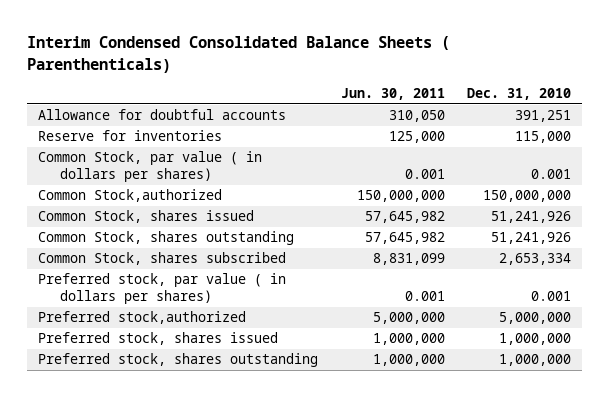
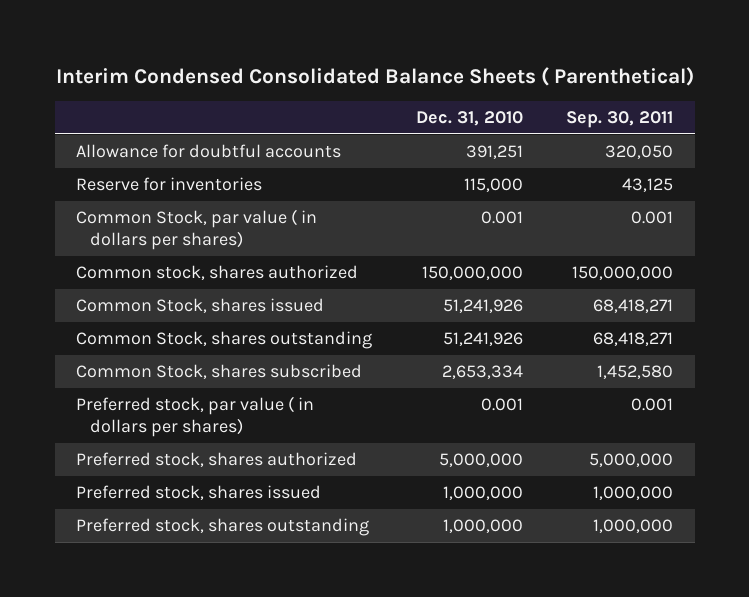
[27,36,451,73] Interim Condensed Consolidated Balance Sheets ( Parenthenticals) -> [55,66,694,86] Interim Condensed Consolidated Balance Sheets ( Parenthetical)
[340,88,445,101] Jun. 30, 2011 -> none
none -> [565,110,673,128] Sep. 30, 2011
[38,189,223,203] Common Stock,authorized -> [76,265,359,281] Common stock, shares authorized
[38,311,247,325] Preferred stock,authorized -> [76,452,358,468] Preferred stock, shares authorized

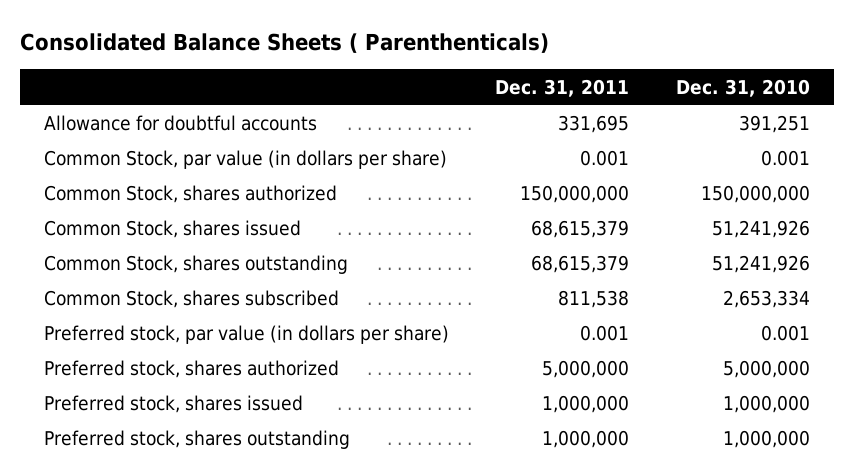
[55,66,694,86] Interim Condensed Consolidated Balance Sheets ( Parenthetical) -> [20,33,550,54] Consolidated Balance Sheets ( Parenthenticals)
[565,110,673,128] Sep. 30, 2011 -> none
none -> [495,78,630,97] Dec. 31, 2011
[76,177,263,192] Reserve for inventories -> none
[76,209,318,251] Common Stock, par value ( in dollars per shares) -> [43,149,447,169] Common Stock, par value (in dollars per share)
[76,265,359,281] Common stock, shares authorized -> [43,184,337,203] Common Stock, shares authorized
[76,396,315,438] Preferred stock, par value ( in dollars per shares) -> [43,324,449,344] Preferred stock, par value (in dollars per share)

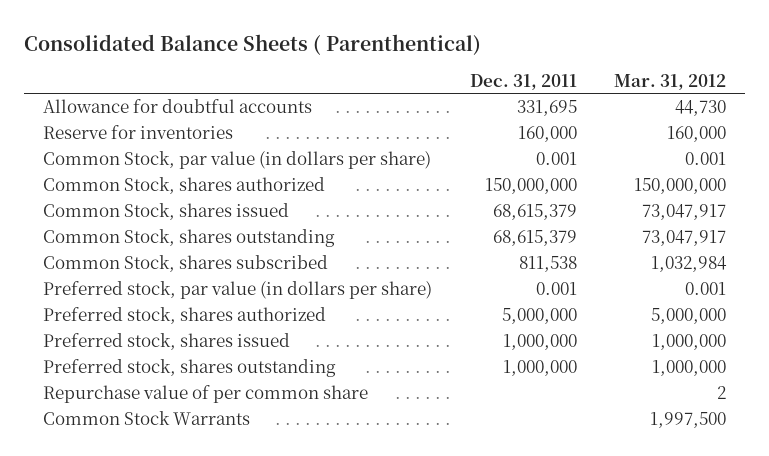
[20,33,550,54] Consolidated Balance Sheets ( Parenthenticals) -> [24,33,482,55] Consolidated Balance Sheets ( Parenthentical)
[676,78,811,97] Dec. 31, 2010 -> none
none -> [613,73,726,90] Mar. 31, 2012
none -> [43,124,234,139] Reserve for inventories
none -> [43,384,369,403] Repurchase value of per common share
none -> [43,410,251,425] Common Stock Warrants

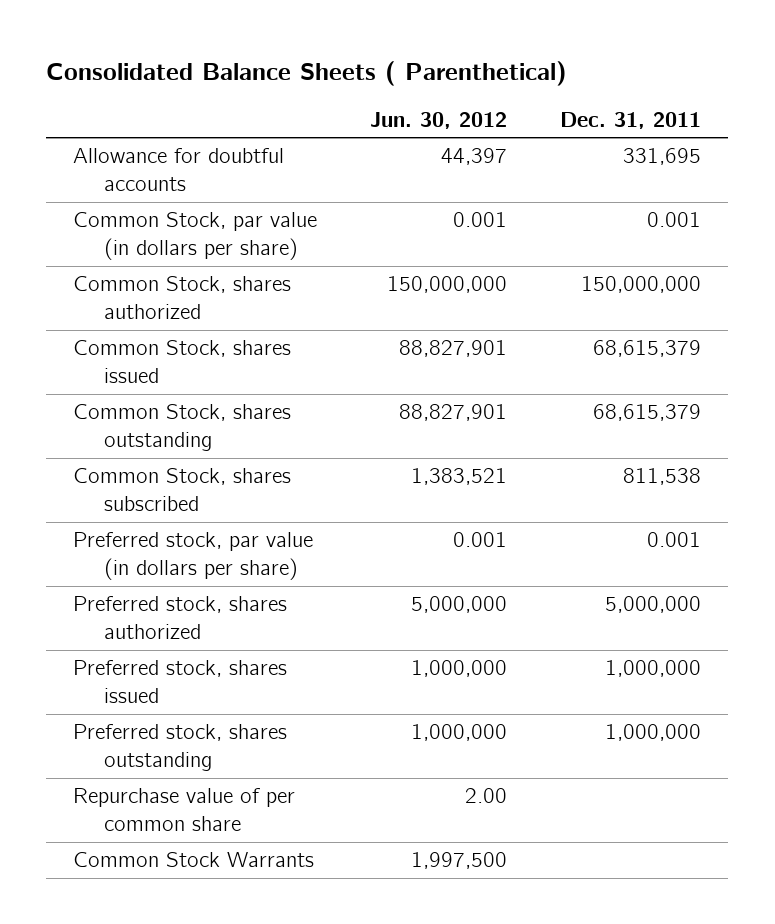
[24,33,482,55] Consolidated Balance Sheets ( Parenthentical) -> [46,60,568,86] Consolidated Balance Sheets ( Parenthetical)
[613,73,726,90] Mar. 31, 2012 -> none
none -> [370,111,508,129] Jun. 30, 2012
[43,124,234,139] Reserve for inventories -> none

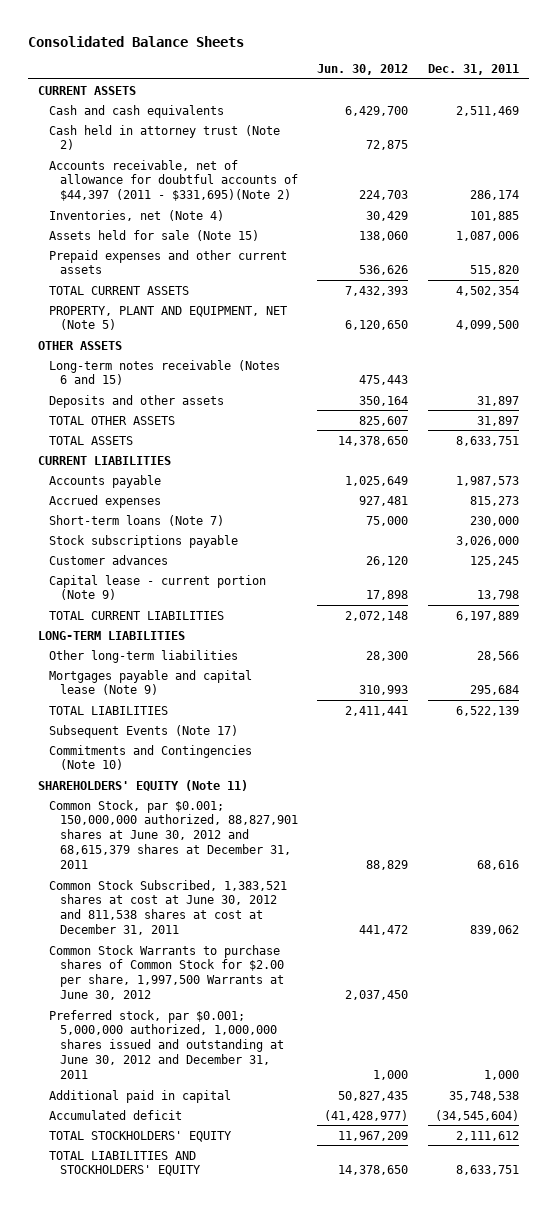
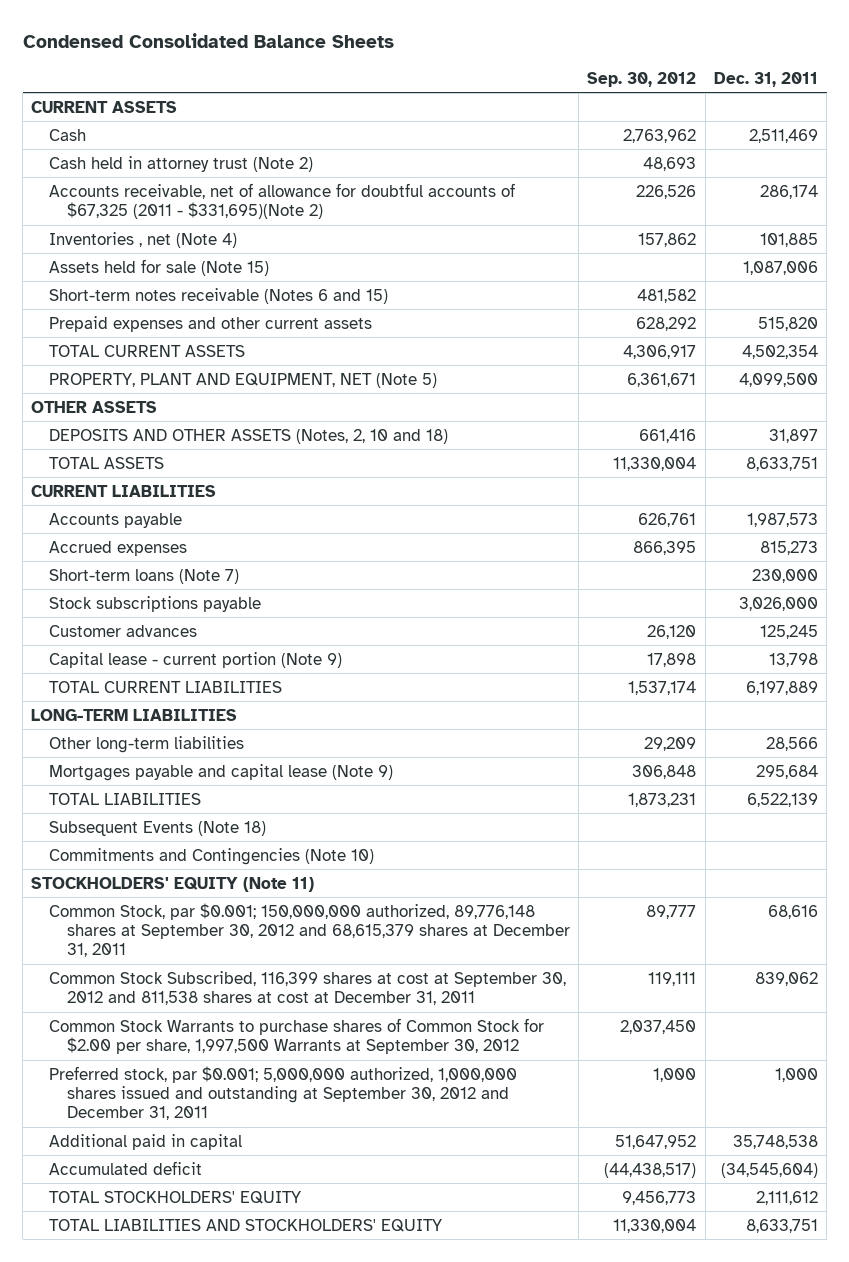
[28,35,245,47] Consolidated Balance Sheets -> [22,32,394,48] Condensed Consolidated Balance Sheets
[317,64,409,76] Jun. 30, 2012 -> none
none -> [587,71,697,87] Sep. 30, 2012
[48,104,224,118] Cash and cash equivalents -> [49,128,87,141] Cash
[48,159,298,202] Accounts receivable, net of allowance for doubtful accounts of $44,397 (2011 - $331,695)(Note 2) -> [49,182,516,220] Accounts receivable, net of allowance for doubtful accounts of $67,325 (2011 - $331,695)(Note 2)
[48,209,224,221] Inventories, net (Note 4) -> [49,231,238,248] Inventories , net (Note 4)
none -> [49,287,389,304] Short-term notes receivable (Notes 6 and 15)
[48,359,280,386] Long-term notes receivable (Notes 6 and 15) -> none
[48,415,175,425] TOTAL OTHER ASSETS -> none
[48,394,224,408] Deposits and other assets -> [49,428,449,444] DEPOSITS AND OTHER ASSETS (Notes, 2, 10 and 18)
[48,724,238,738] Subsequent Events (Note 17) -> [49,820,267,836] Subsequent Events (Note 18)
[38,779,249,791] SHAREHOLDERS' EQUITY (Note 11) -> [31,876,315,892] STOCKHOLDERS' EQUITY (Note 11)
[48,799,298,870] Common Stock, par $0.001; 150,000,000 authorized, 88,827,901 shares at June 30, 2012 and 68,615,379 shares at December 31, 2011 -> [49,902,570,958] Common Stock, par $0.001; 150,000,000 authorized, 89,776,148 shares at September 30, 2012 and 68,615,379 shares at December 31, 2011
[48,879,287,936] Common Stock Subscribed, 1,383,521 shares at cost at June 30, 2012 and 811,538 shares at cost at December 31, 2011 -> [49,970,567,1006] Common Stock Subscribed, 116,399 shares at cost at September 30, 2012 and 811,538 shares at cost at December 31, 2011
[48,944,284,1001] Common Stock Warrants to purchase shares of Common Stock for $2.00 per share, 1,997,500 Warrants at June 30, 2012 -> [49,1017,545,1055] Common Stock Warrants to purchase shares of Common Stock for $2.00 per share, 1,997,500 Warrants at September 30, 2012
[48,1009,284,1080] Preferred stock, par $0.001; 5,000,000 authorized, 1,000,000 shares issued and outstanding at June 30, 2012 and December 31, 2011 -> [49,1065,518,1121] Preferred stock, par $0.001; 5,000,000 authorized, 1,000,000 shares issued and outstanding at September 30, 2012 and December 31, 2011

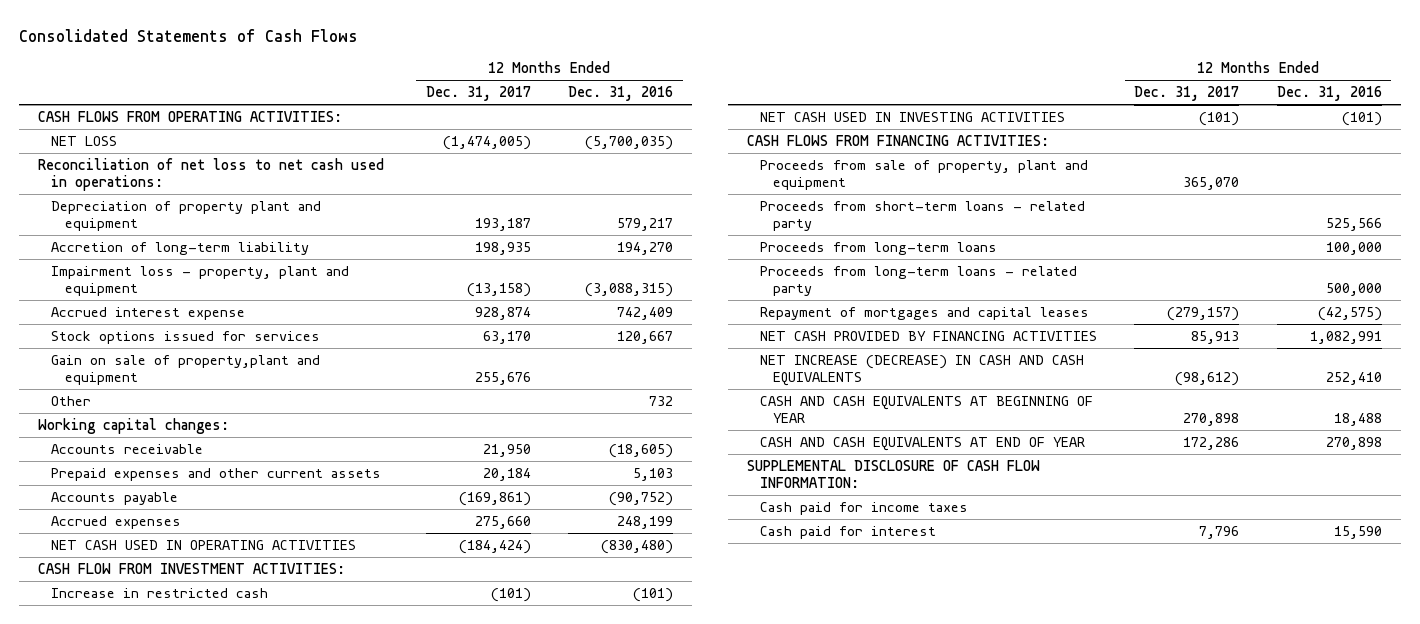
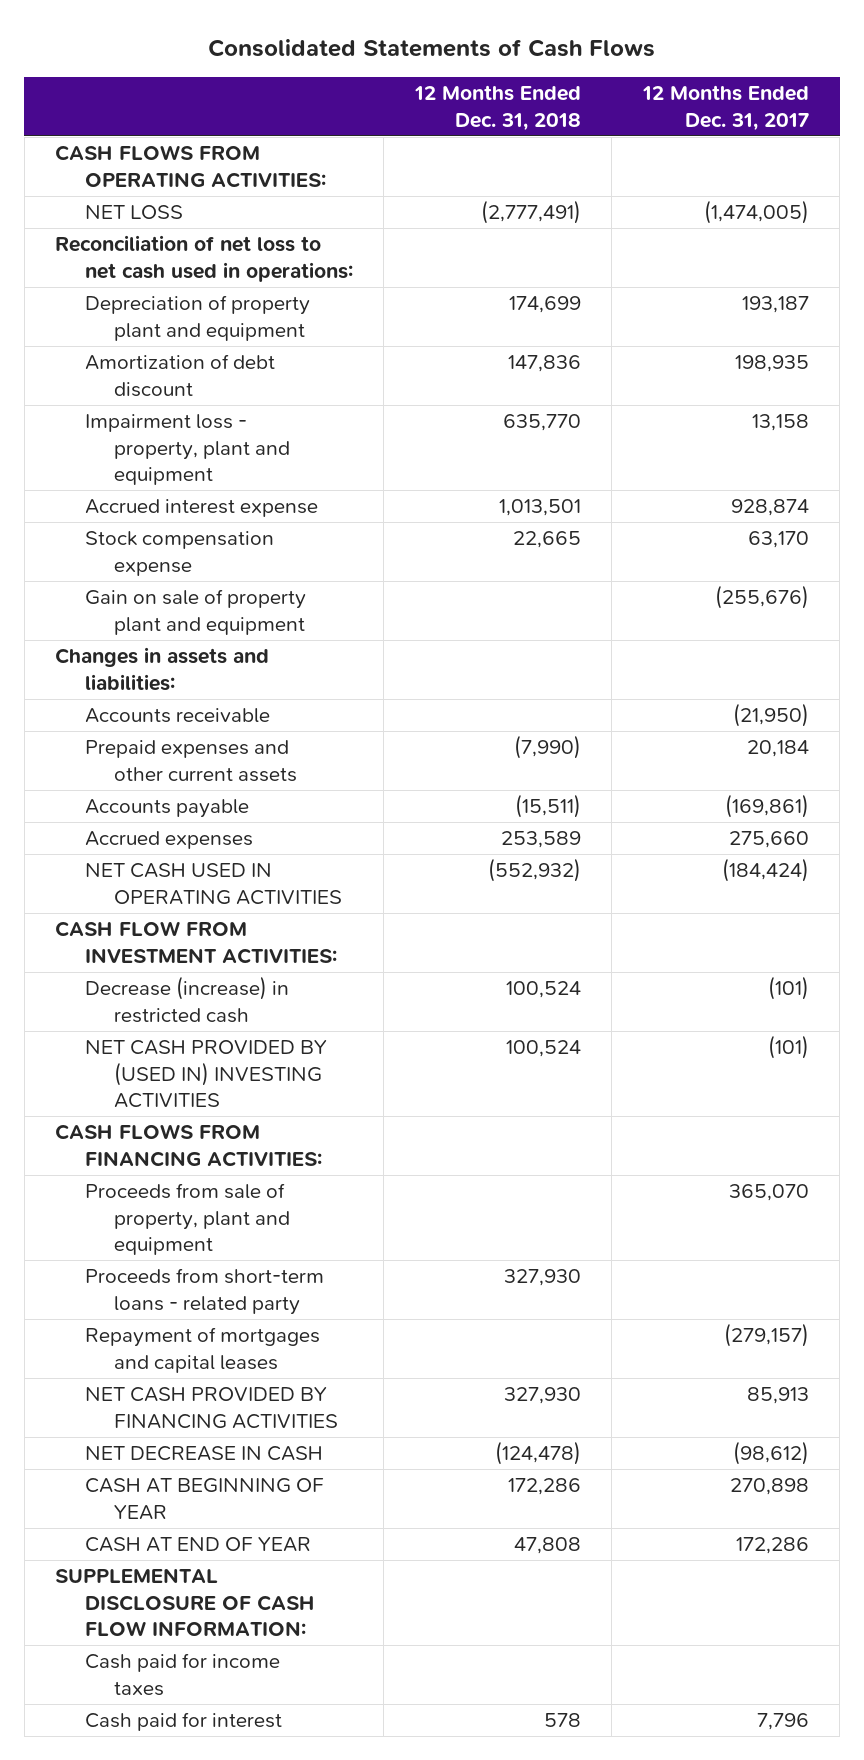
[568,86,674,102] Dec. 31, 2016 -> none
none -> [413,85,581,131] 12 Months Ended Dec. 31, 2018
[51,242,310,256] Accretion of long-term liability -> [84,354,275,397] Amortization of debt discount
[466,282,531,297] (13,158) -> [751,414,809,432] 13,158
[51,396,92,407] Other -> none
[51,331,321,345] Stock options issued for services -> [84,531,274,576] Stock compensation expense
[51,355,321,385] Gain on sale of property,plant and equipment -> [84,589,306,635] Gain on sale of property plant and equipment
[474,371,531,385] 255,676 -> [714,585,809,610] (255,676)
[37,418,229,435] Working capital changes: -> [55,647,270,691] Changes in assets and liabilities:
[482,444,531,458] 21,950 -> [732,703,809,728] (21,950)
[51,588,269,599] Increase in restricted cash -> [84,976,289,1023] Decrease (increase) in restricted cash
[759,112,1065,123] NET CASH USED IN INVESTING ACTIVITIES -> [84,1040,327,1109] NET CASH PROVIDED BY (USED IN) INVESTING ACTIVITIES
[759,242,997,256] Proceeds from long-term loans -> none
[759,266,1077,296] Proceeds from long-term loans - related party -> none
[759,355,1084,386] NET INCREASE (DECREASE) IN CASH AND CASH EQUIVALENTS -> [84,1446,323,1462] NET DECREASE IN CASH
[759,396,1093,423] CASH AND CASH EQUIVALENTS AT BEGINNING OF YEAR -> [84,1478,324,1520] CASH AT BEGINNING OF YEAR
[759,437,1085,452] CASH AND CASH EQUIVALENTS AT END OF YEAR -> [84,1537,311,1553] CASH AT END OF YEAR

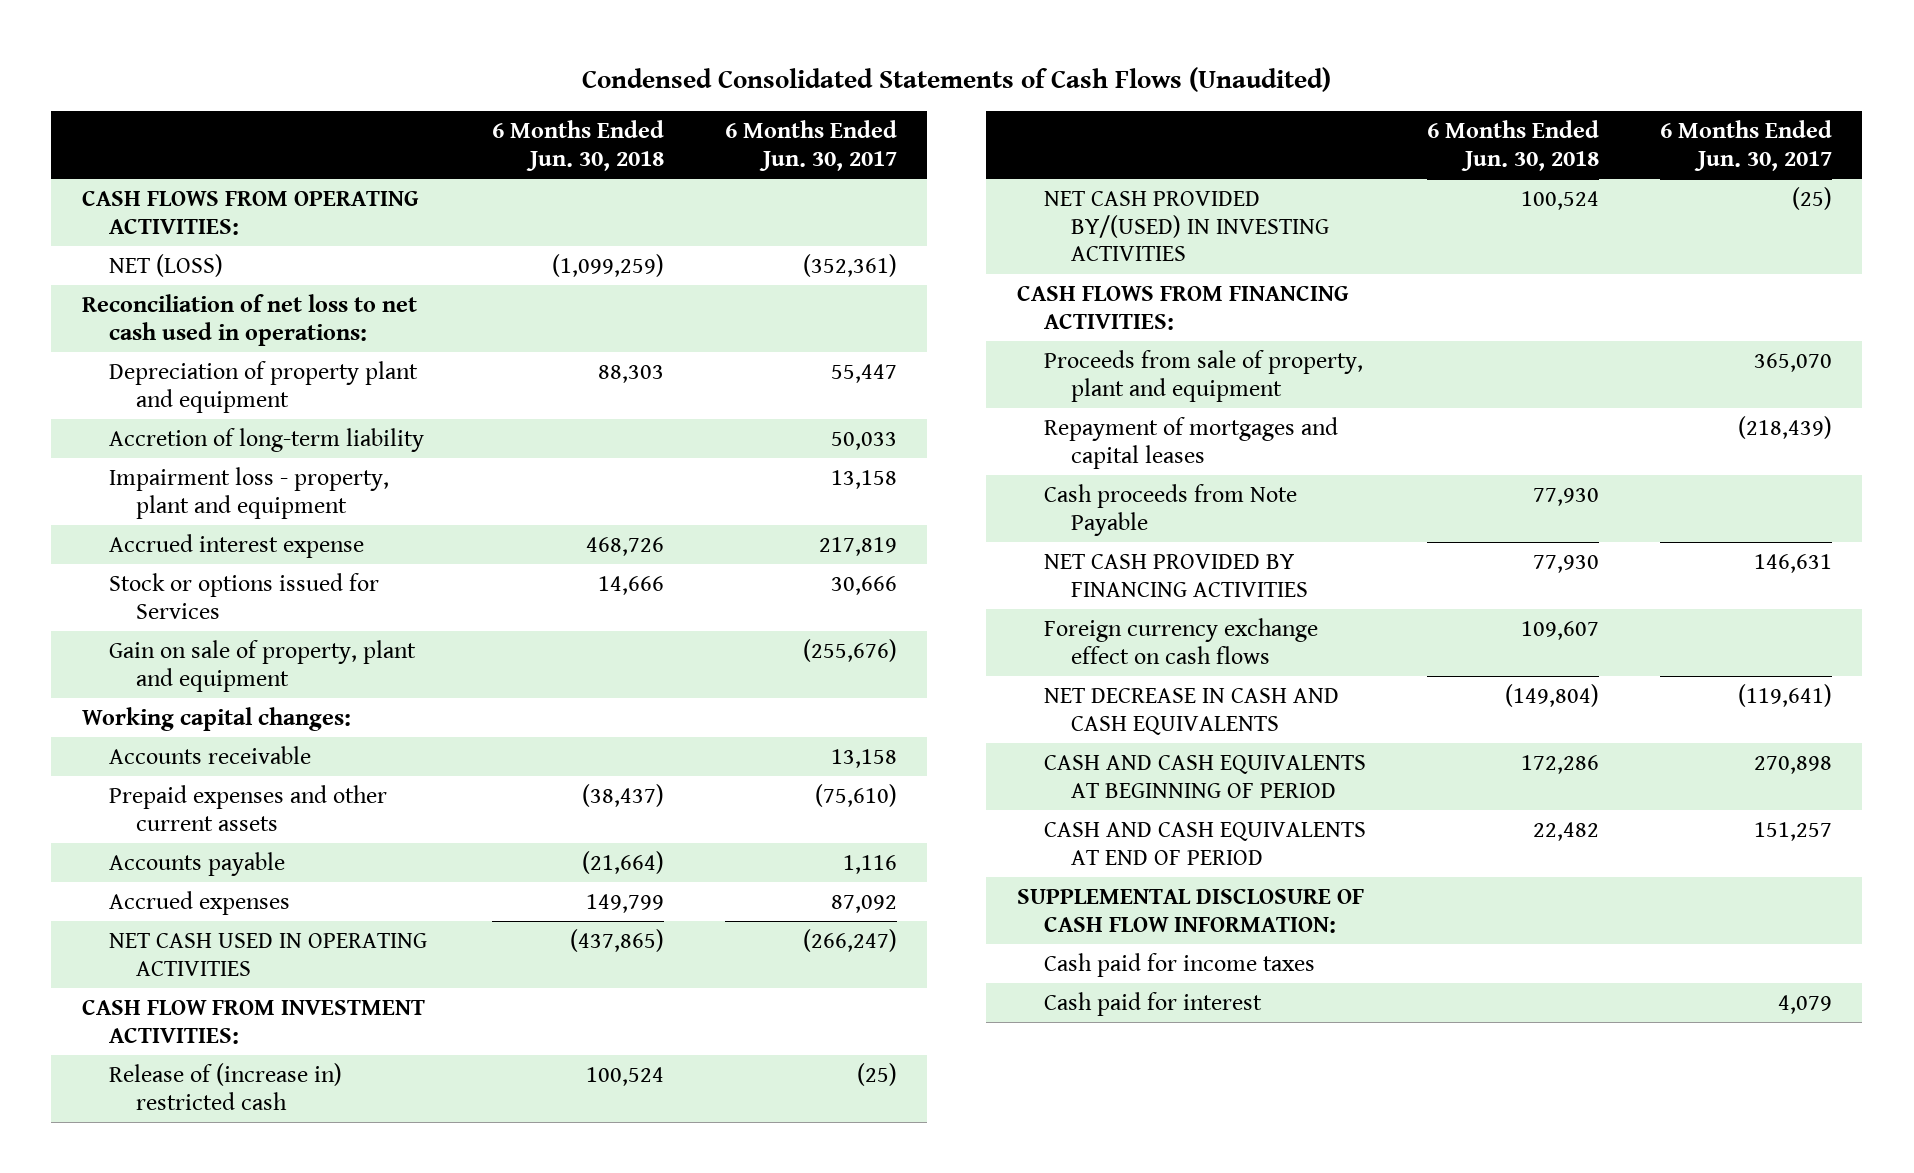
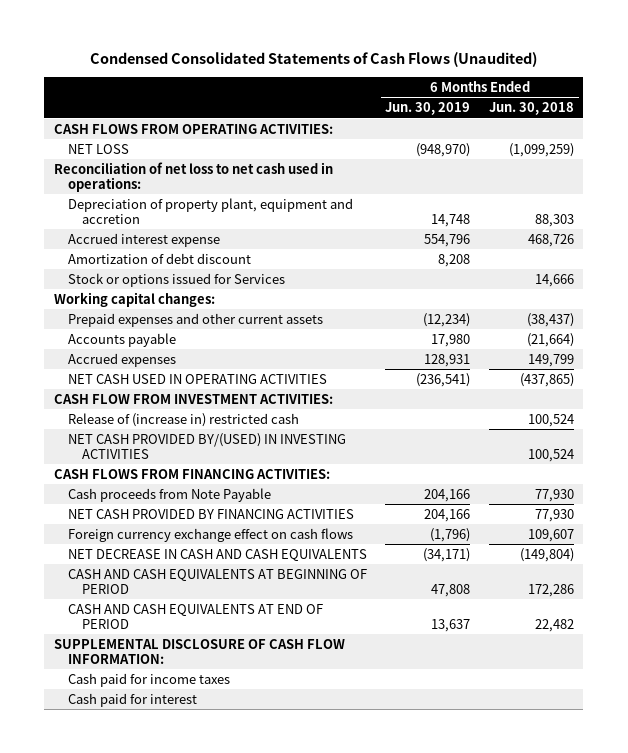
[724,120,897,172] 6 Months Ended Jun. 30, 2017 -> none
none -> [385,102,471,116] Jun. 30, 2019
[108,253,223,277] NET (LOSS) -> [67,143,129,154] NET LOSS
[108,427,424,452] Accretion of long-term liability -> none
[108,466,389,519] Impairment loss - property, plant and equipment -> none
[108,360,418,413] Depreciation of property plant and equipment -> [67,197,353,224] Depreciation of property plant, equipment and accretion
none -> [67,252,251,264] Amortization of debt discount
[108,639,416,692] Gain on sale of property, plant and equipment -> none
[108,745,311,764] Accounts receivable -> none
[1043,349,1363,402] Proceeds from sale of property, plant and equipment -> none
[1043,416,1338,469] Repayment of mortgages and capital leases -> none

